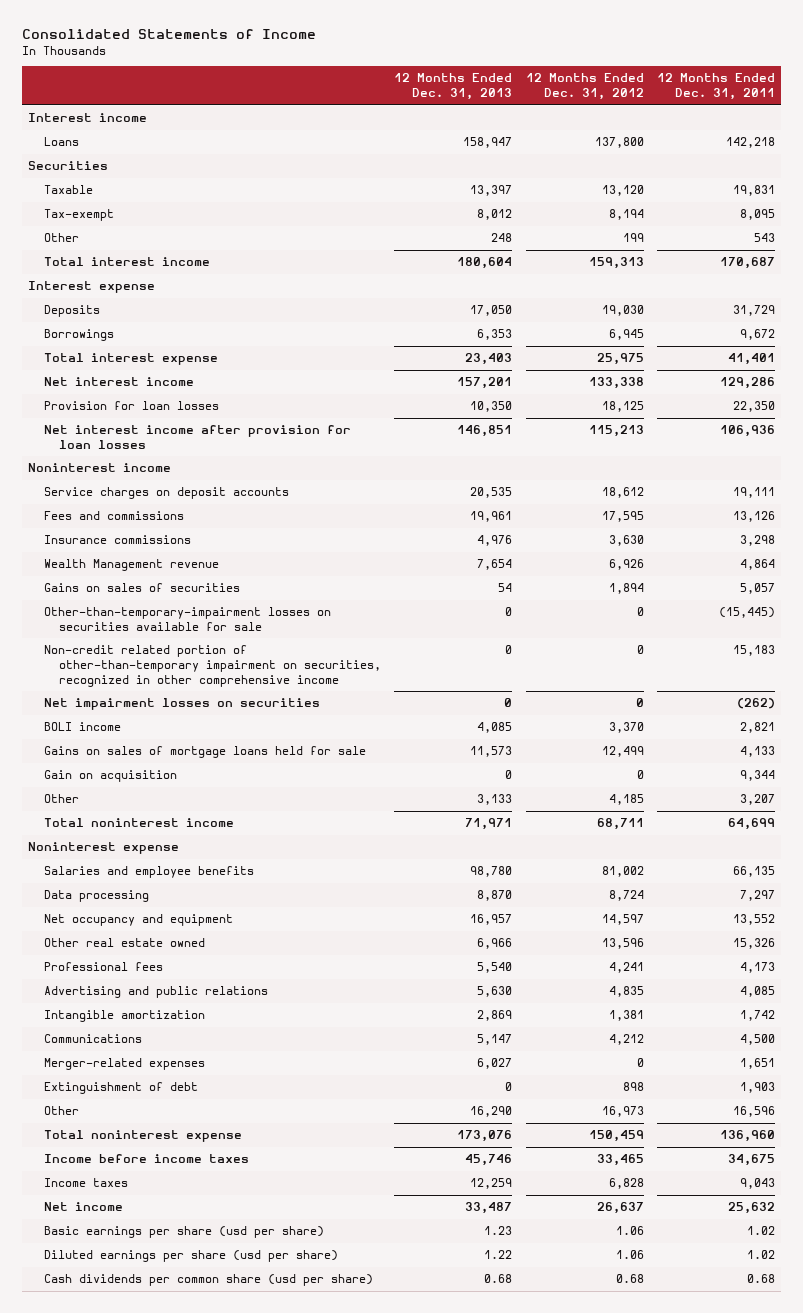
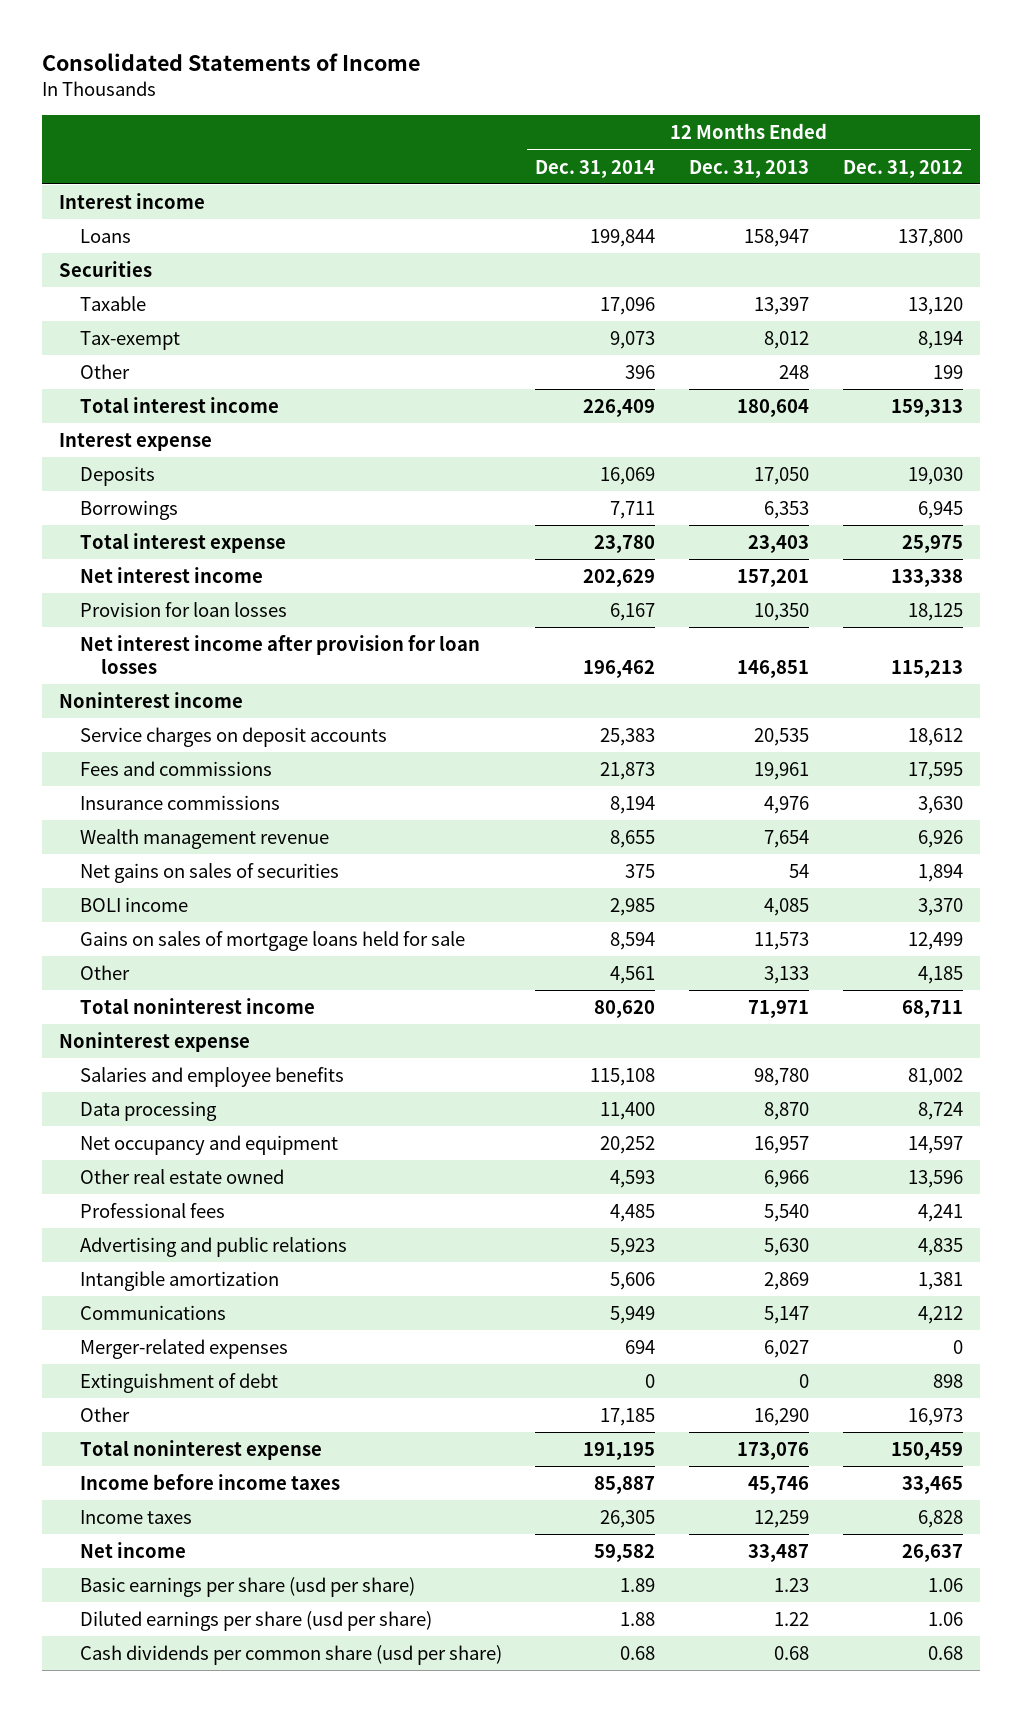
[656,73,775,101] 12 Months Ended Dec. 31, 2011 -> none
none -> [535,159,656,178] Dec. 31, 2014
[43,607,331,631] Other-than-temporary-impairment losses on securities available for sale -> none
[43,645,382,687] Non-credit related portion of other-than-temporary impairment on securities, recognized in other comprehensive income -> none
[43,698,320,711] Net impairment losses on securities -> none
[43,559,219,572] Wealth Management revenue -> [79,829,329,850] Wealth management revenue
[43,583,240,593] Gains on sales of securities -> [79,863,339,884] Net gains on sales of securities
[43,770,177,783] Gain on acquisition -> none

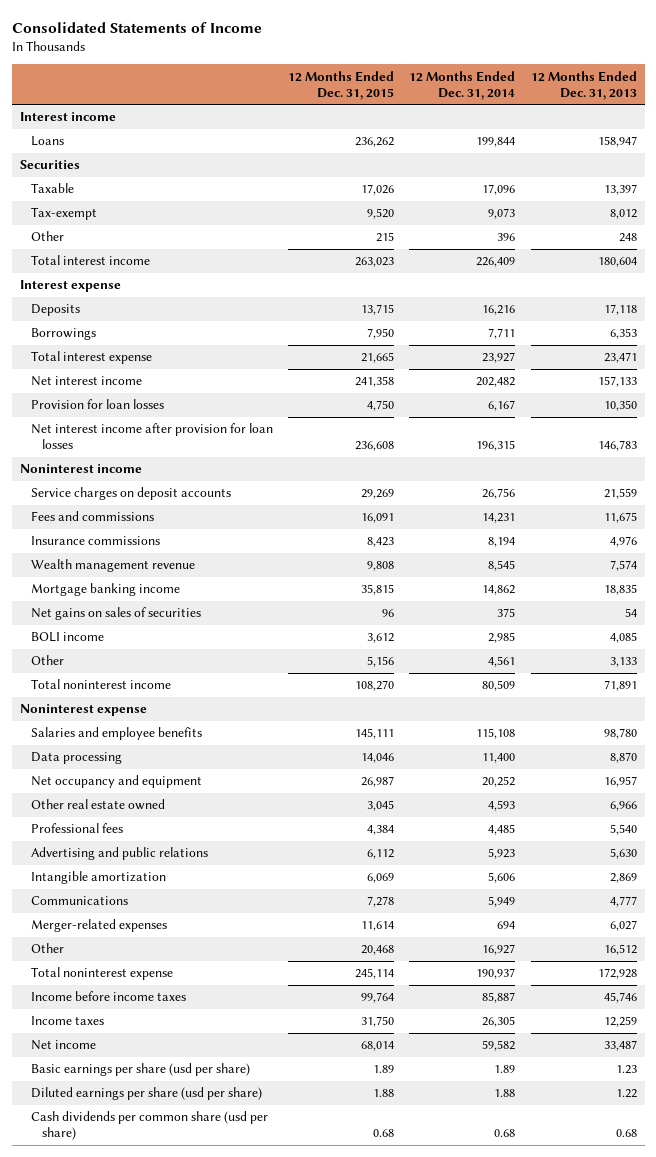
[842,159,963,178] Dec. 31, 2012 -> none
none -> [288,70,395,100] 12 Months Ended Dec. 31, 2015
[600,467,656,486] 16,069 -> [482,305,516,316] 16,216
[754,467,810,486] 17,050 -> [603,304,637,316] 17,118
[594,535,656,554] 23,780 -> [482,352,516,364] 23,927
[748,535,810,554] 23,403 -> [603,352,637,364] 23,471
[583,569,656,588] 202,629 -> [476,377,516,388] 202,482
[737,569,810,588] 157,201 -> [597,376,637,388] 157,133
[583,660,656,679] 196,462 -> [476,440,516,452] 196,315
[737,660,810,679] 146,851 -> [597,440,637,452] 146,783
[600,728,656,747] 25,383 -> [482,488,516,500] 26,756
[754,728,810,747] 20,535 -> [603,488,637,500] 21,559
[600,762,656,781] 21,873 -> [482,513,516,524] 14,231
[754,762,810,781] 19,961 -> [603,512,637,524] 11,675
[610,830,656,849] 8,655 -> [488,560,516,572] 8,545
[764,830,810,849] 7,654 -> [609,560,637,572] 7,574
none -> [30,583,180,597] Mortgage banking income
[79,931,465,952] Gains on sales of mortgage loans held for sale -> none
[594,1000,656,1019] 80,620 -> [482,680,516,692] 80,509
[748,1000,810,1019] 71,971 -> [603,680,637,692] 71,891
[764,1306,810,1325] 5,147 -> [609,896,637,908] 4,777
[79,1373,278,1394] Extinguishment of debt -> none
[600,1408,656,1427] 17,185 -> [482,944,516,956] 16,927
[754,1408,810,1427] 16,290 -> [603,944,637,956] 16,512
[583,1442,656,1461] 191,195 -> [476,968,516,980] 190,937
[737,1442,810,1461] 173,076 -> [597,968,637,980] 172,928

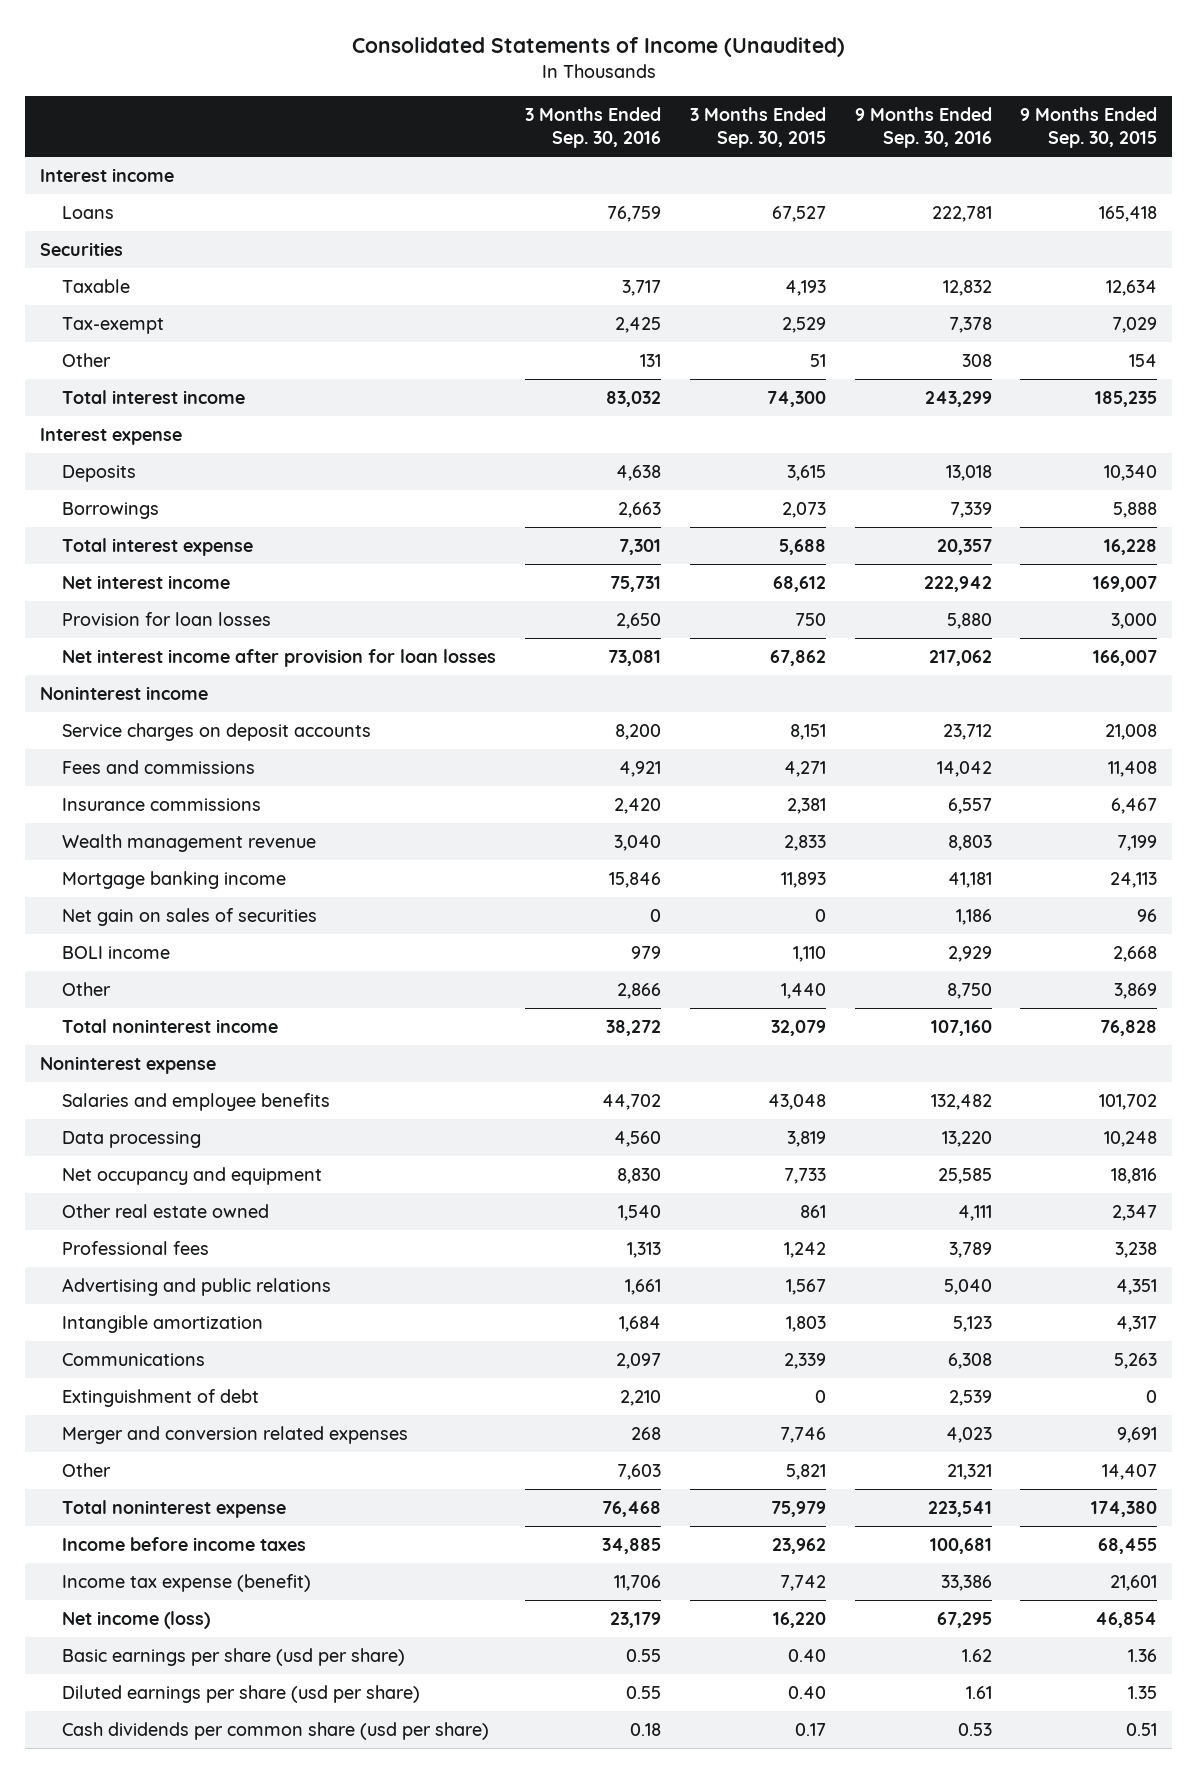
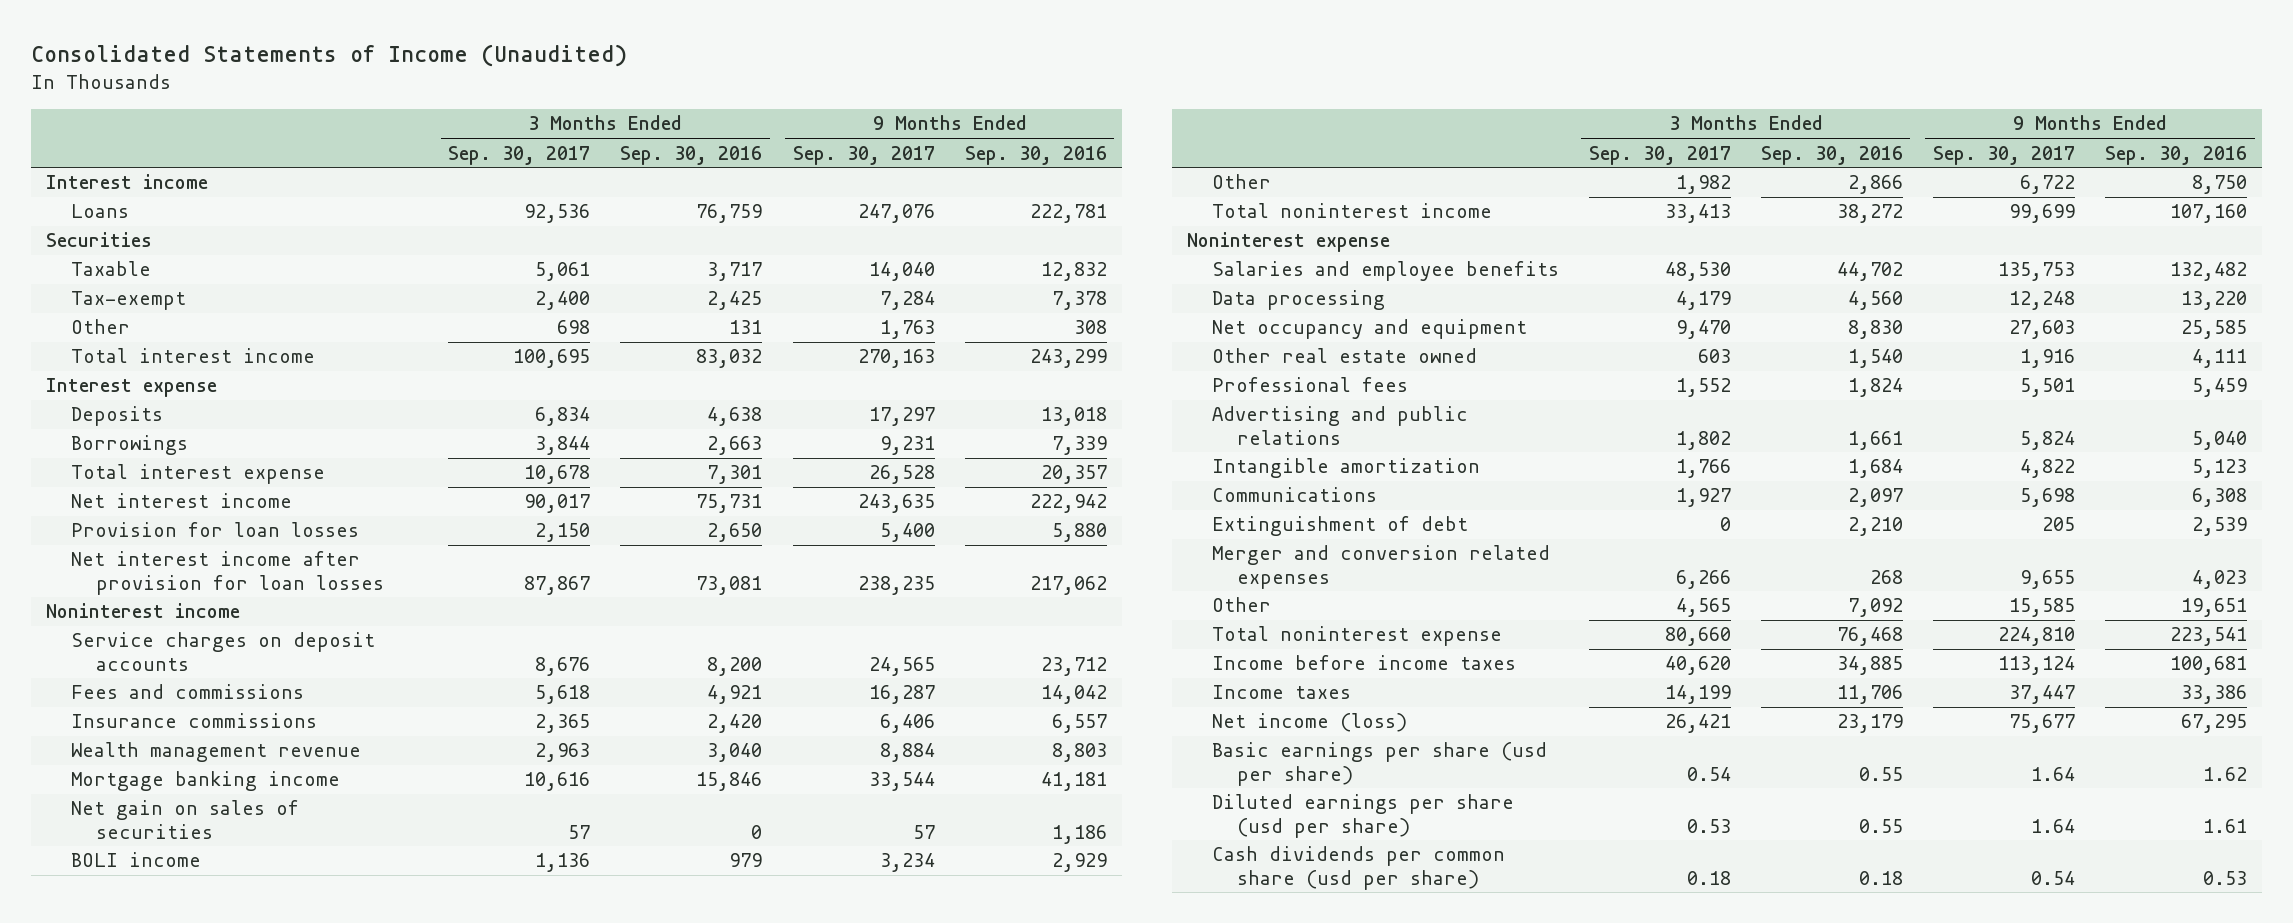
[689,106,826,148] 3 Months Ended Sep. 30, 2015 -> none
[1020,106,1158,148] 9 Months Ended Sep. 30, 2015 -> none
none -> [448,145,591,165] Sep. 30, 2017
none -> [792,145,935,165] Sep. 30, 2017
[627,1241,662,1258] 1,313 -> [1847,378,1903,398] 1,824
[948,1241,992,1258] 3,789 -> [2192,378,2248,398] 5,459
[617,1463,662,1480] 7,603 -> [1847,598,1903,618] 7,092
[946,1463,992,1480] 21,321 -> [2181,598,2248,618] 19,651
[62,1573,312,1592] Income tax expense (benefit) -> [1211,685,1351,700] Income taxes

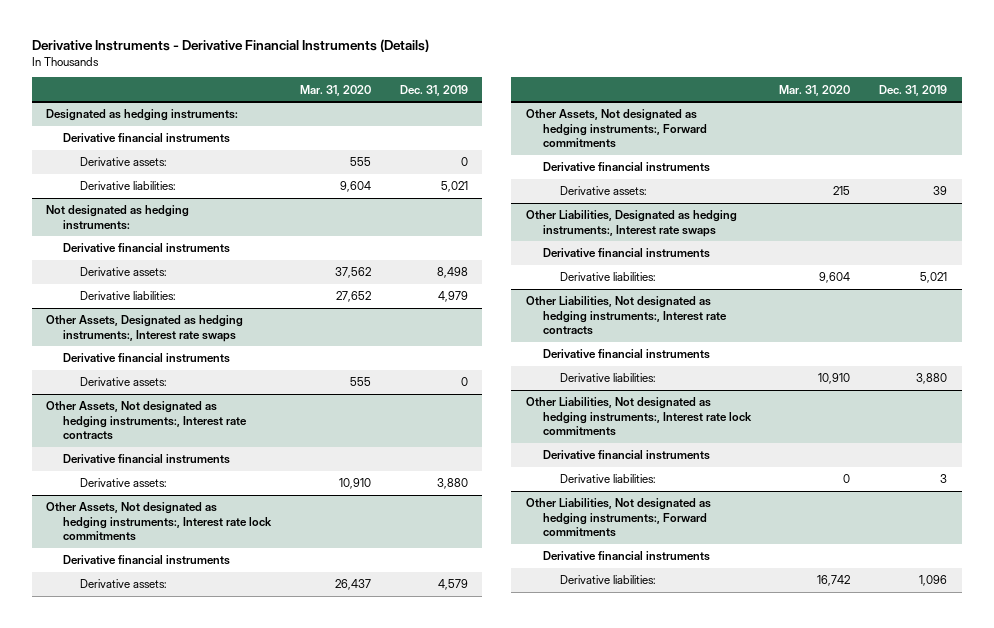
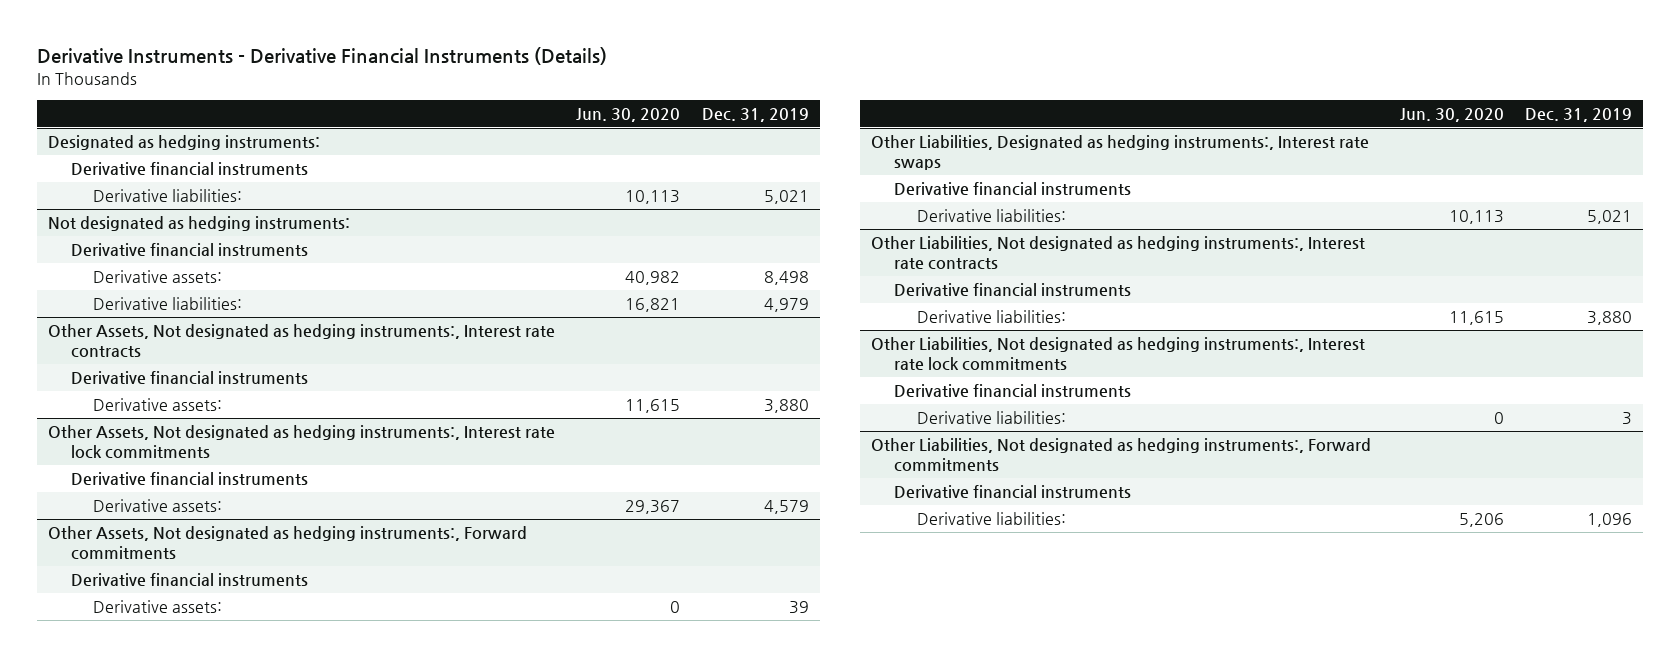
[299,84,371,96] Mar. 31, 2020 -> none
none -> [576,108,681,123] Jun. 30, 2020
[80,157,168,167] Derivative assets: -> none
[46,315,244,342] Other Assets, Designated as hedging instruments:, Interest rate swaps -> none
[63,353,231,364] Derivative financial instruments -> none
[80,377,168,387] Derivative assets: -> none

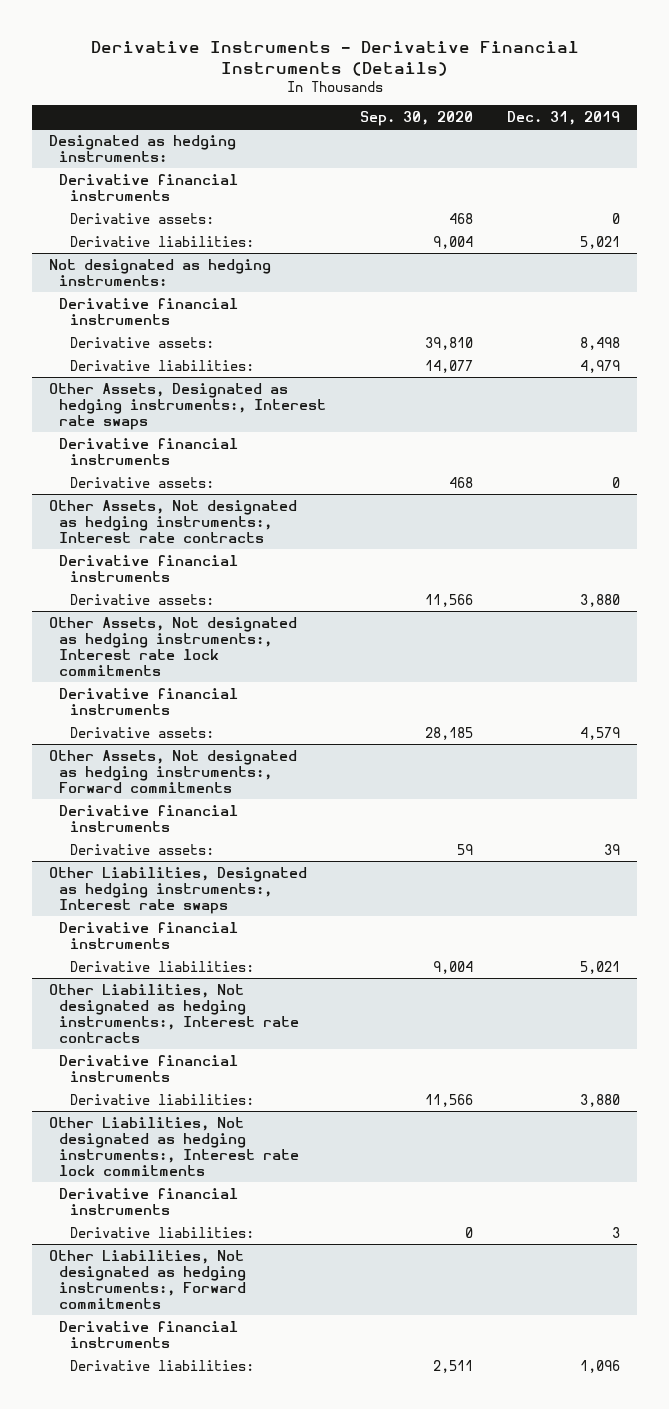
[576,108,681,123] Jun. 30, 2020 -> none
none -> [360,110,474,126] Sep. 30, 2020
none -> [69,212,214,224] Derivative assets:
none -> [48,382,327,430] Other Assets, Designated as hedging instruments:, Interest rate swaps
none -> [59,437,239,465] Derivative financial instruments
none -> [69,476,214,488] Derivative assets:

